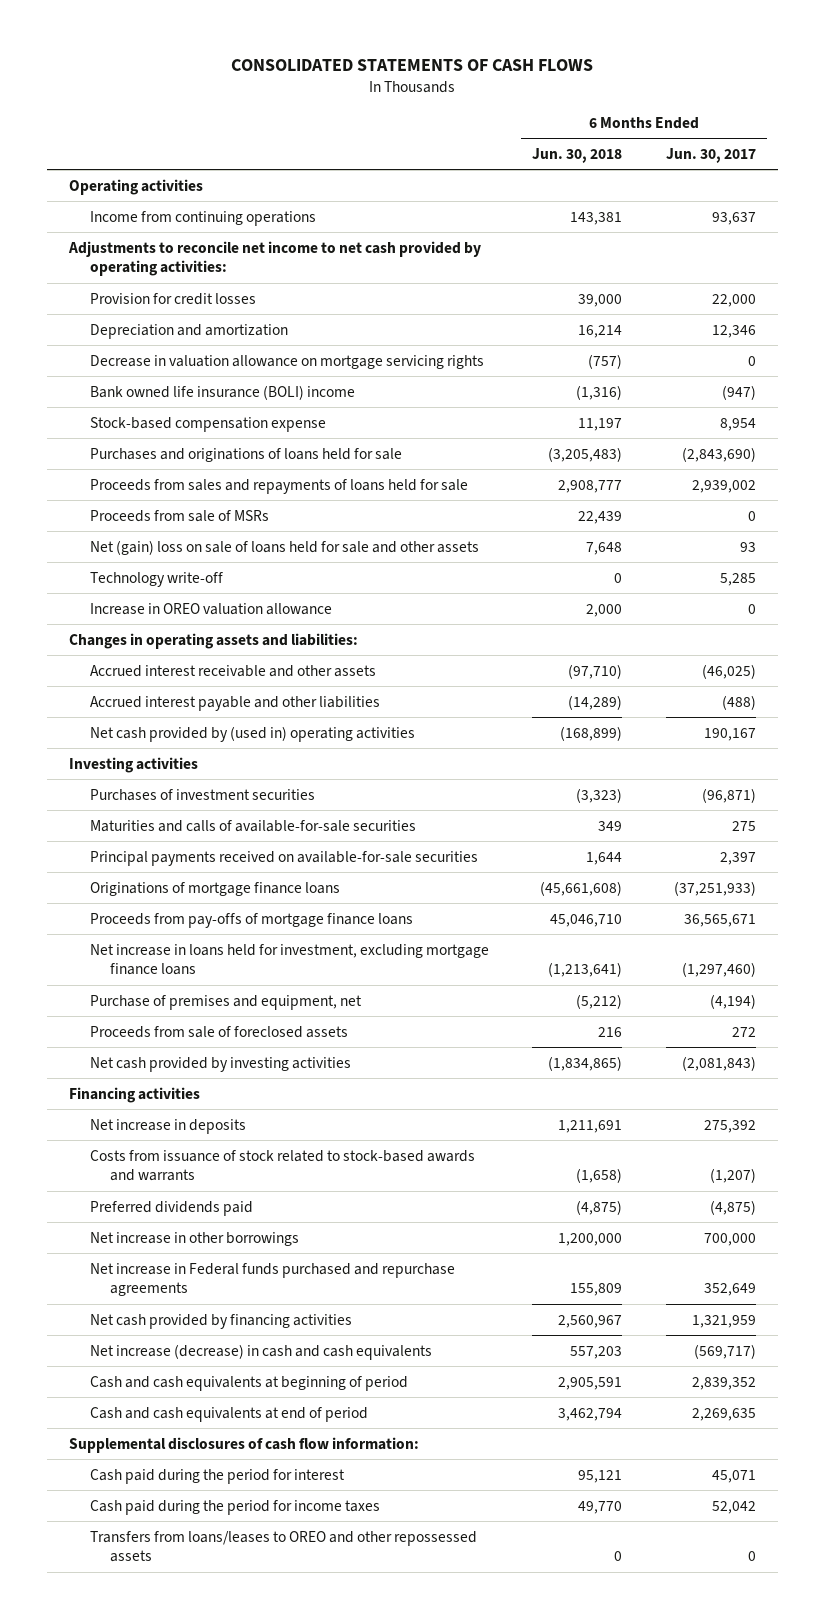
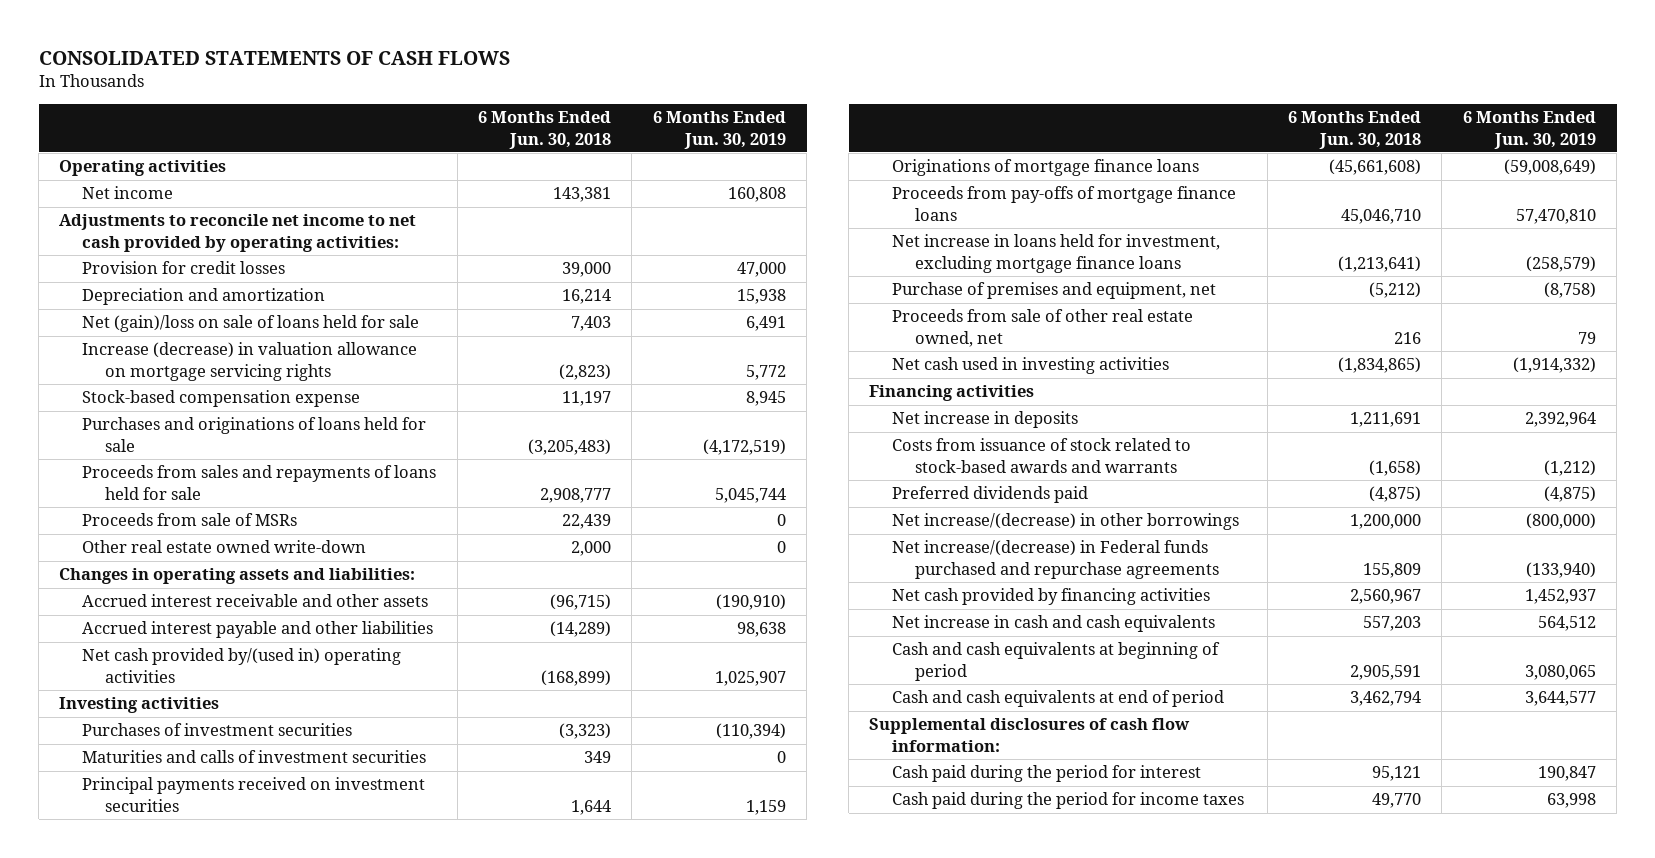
[666,147,757,163] Jun. 30, 2017 -> none
none -> [652,111,786,149] 6 Months Ended Jun. 30, 2019
[89,210,316,226] Income from continuing operations -> [82,186,174,200] Net income
[89,384,355,400] Bank owned life insurance (BOLI) income -> none
none -> [82,315,420,333] Net (gain)/loss on sale of loans held for sale
[89,354,484,369] Decrease in valuation allowance on mortgage servicing rights -> [82,342,418,381] Increase (decrease) in valuation allowance on mortgage servicing rights
[588,353,623,369] (757) -> [559,363,612,380] (2,823)
[89,539,479,555] Net (gain) loss on sale of loans held for sale and other assets -> none
[89,571,223,587] Technology write-off -> none
[89,602,332,615] Increase in OREO valuation allowance -> none
none -> [82,540,367,554] Other real estate owned write-down
[568,663,623,679] (97,710) -> [550,594,612,611] (96,715)
[89,725,415,742] Net cash provided by (used in) operating activities -> [82,648,402,683] Net cash provided by/(used in) operating activities
[89,819,416,832] Maturities and calls of available-for-sale securities -> [82,750,427,764] Maturities and calls of investment securities
[89,850,478,866] Principal payments received on available-for-sale securities -> [82,777,426,812] Principal payments received on investment securities
[89,1025,348,1038] Proceeds from sale of foreclosed assets -> [892,309,1194,347] Proceeds from sale of other real estate owned, net
[89,1056,351,1072] Net cash provided by investing activities -> [892,357,1170,375] Net cash used in investing activities
[89,1231,299,1246] Net increase in other borrowings -> [892,513,1240,531] Net increase/(decrease) in other borrowings
[89,1262,455,1297] Net increase in Federal funds purchased and repurchase agreements -> [892,540,1220,579] Net increase/(decrease) in Federal funds purchased and repurchase agreements
[89,1343,432,1360] Net increase (decrease) in cash and cash equivalents -> [892,615,1216,633] Net increase in cash and cash equivalents
[89,1530,477,1563] Transfers from loans/leases to OREO and other repossessed assets -> none

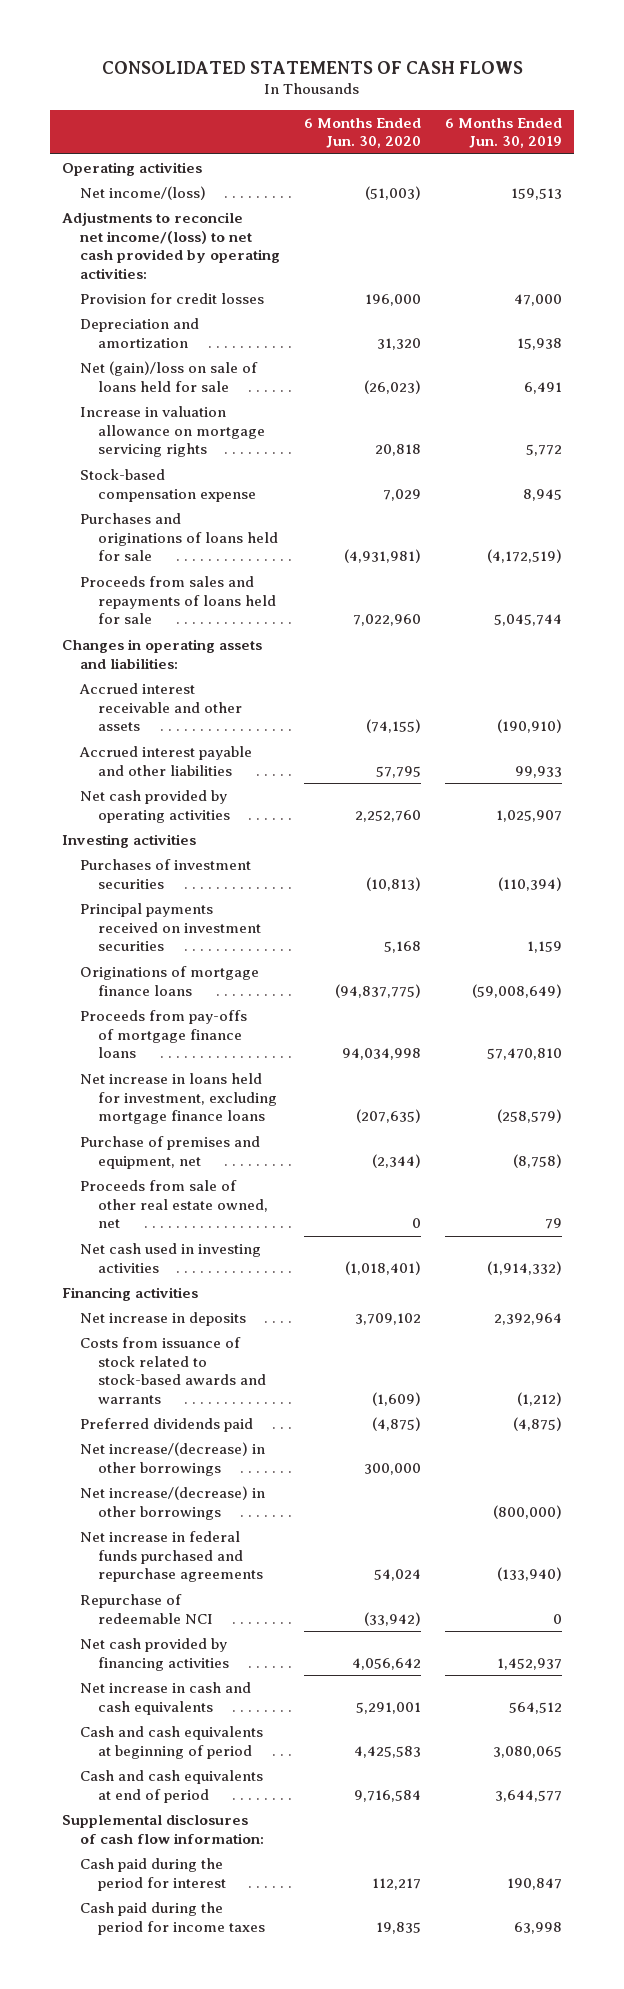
[478,111,612,149] 6 Months Ended Jun. 30, 2018 -> none
none -> [304,117,422,149] 6 Months Ended Jun. 30, 2020
[82,186,174,200] Net income -> [80,185,207,200] Net income/(loss)
[727,187,786,203] 160,808 -> [511,187,563,200] 159,513
[59,214,417,252] Adjustments to reconcile net income to net cash provided by operating activities: -> [62,211,281,279] Adjustments to reconcile net income/(loss) to net cash provided by operating activities:
[82,342,418,381] Increase (decrease) in valuation allowance on mortgage servicing rights -> [80,405,266,458] Increase in valuation allowance on mortgage servicing rights
[82,513,298,527] Proceeds from sale of MSRs -> none
[82,540,367,554] Other real estate owned write-down -> none
[736,622,786,638] 98,638 -> [515,765,563,778] 99,933
[82,648,402,683] Net cash provided by/(used in) operating activities -> [80,789,231,823] Net cash provided by operating activities
[82,750,427,764] Maturities and calls of investment securities -> none
none -> [80,1441,266,1476] Net increase/(decrease) in other borrowings
[892,540,1220,579] Net increase/(decrease) in Federal funds purchased and repurchase agreements -> [80,1530,264,1583] Net increase in federal funds purchased and repurchase agreements
none -> [80,1593,214,1624] Repurchase of redeemable NCI

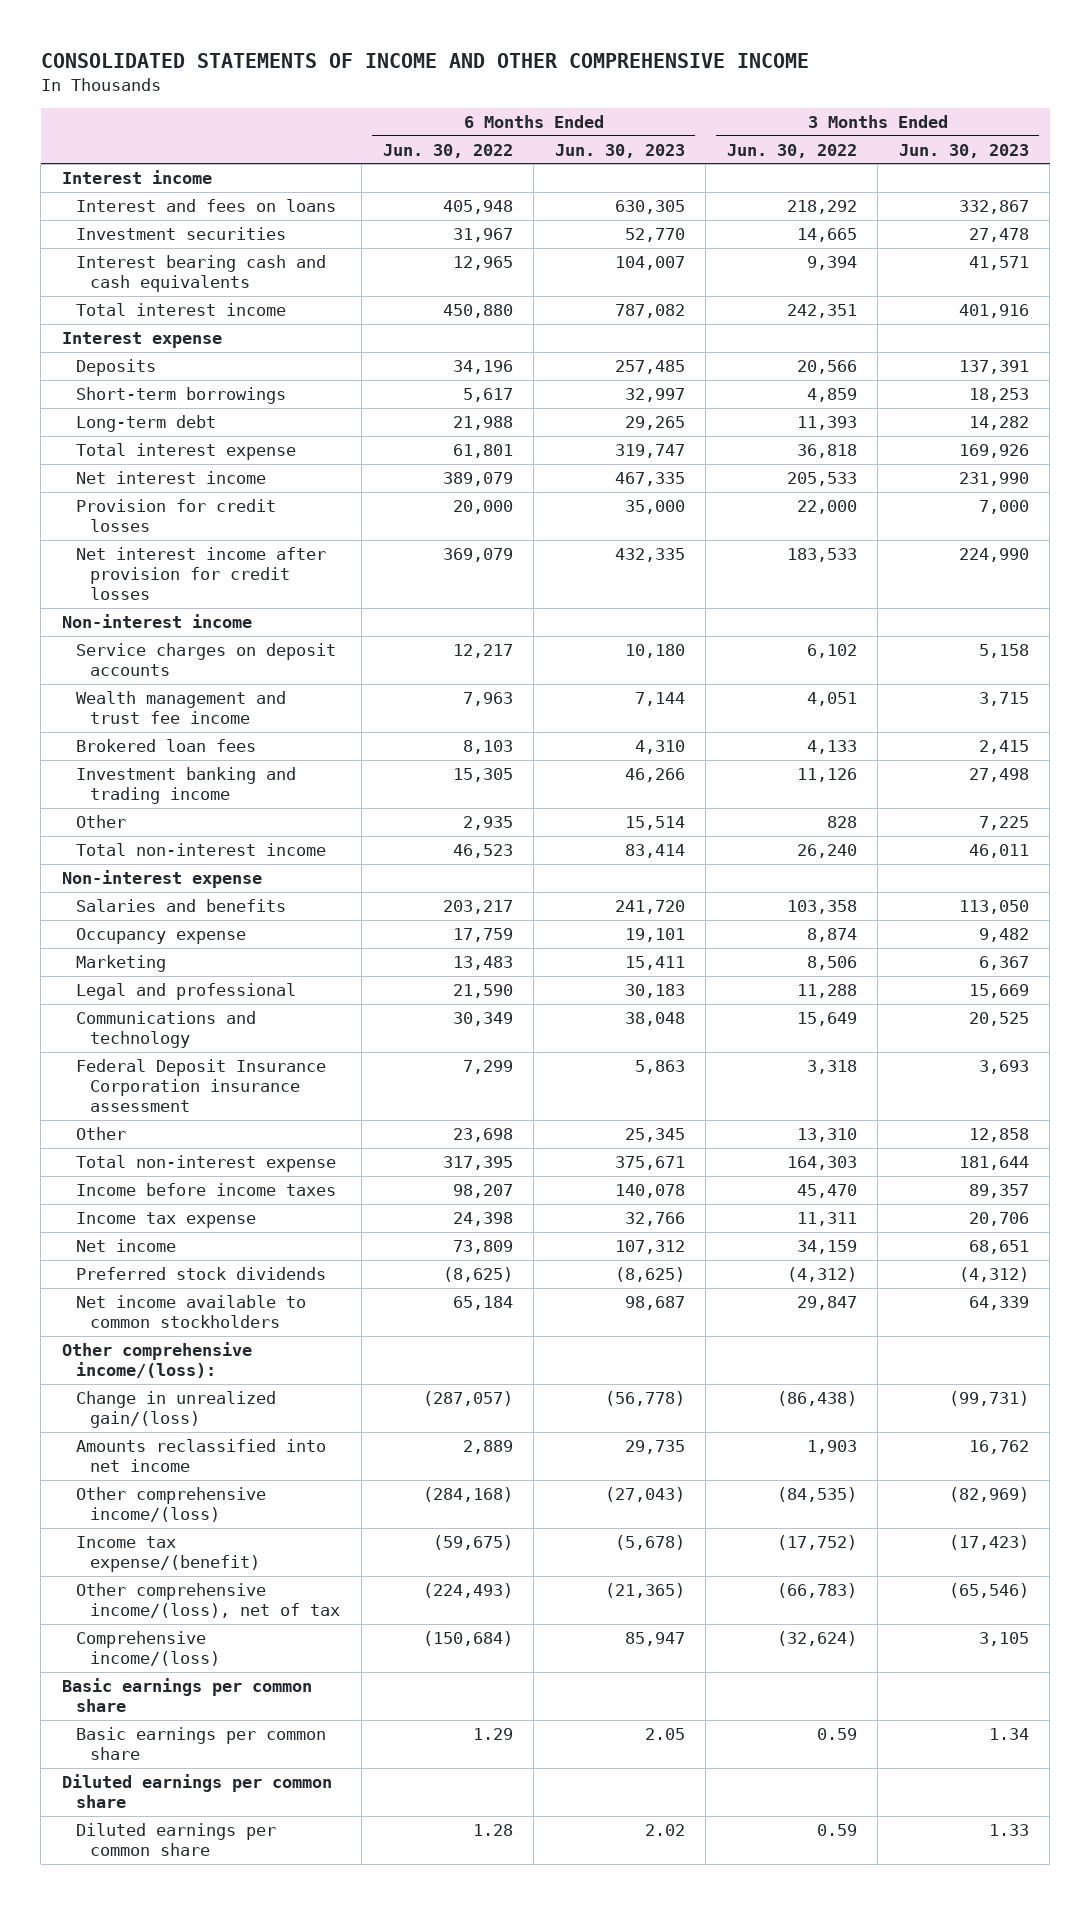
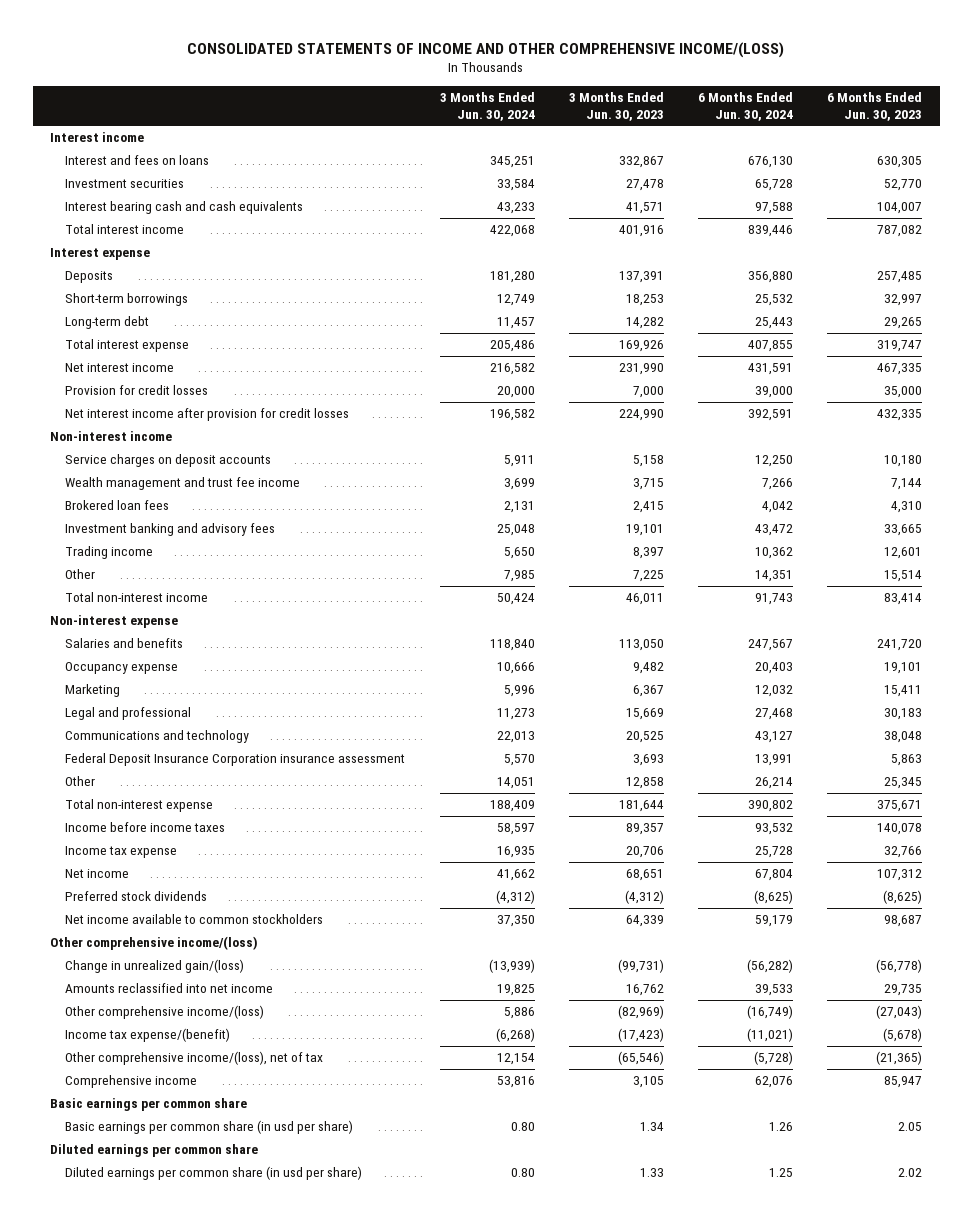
[40,52,809,68] CONSOLIDATED STATEMENTS OF INCOME AND OTHER COMPREHENSIVE INCOME -> [187,41,785,58] CONSOLIDATED STATEMENTS OF INCOME AND OTHER COMPREHENSIVE INCOME/(LOSS)
[382,143,513,158] Jun. 30, 2022 -> none
[726,143,857,158] Jun. 30, 2022 -> none
none -> [439,92,535,121] 3 Months Ended Jun. 30, 2024
none -> [698,92,794,121] 6 Months Ended Jun. 30, 2024
[76,767,297,805] Investment banking and trading income -> none
none -> [65,523,276,537] Investment banking and advisory fees
none -> [65,546,154,560] Trading income
[62,1342,253,1379] Other comprehensive income/(loss): -> [49,936,258,951] Other comprehensive income/(loss)
[76,1631,221,1667] Comprehensive income/(loss) -> [65,1075,198,1089] Comprehensive income
[76,1727,327,1761] Basic earnings per common share -> [65,1120,354,1135] Basic earnings per common share (in usd per share)
[76,1823,277,1857] Diluted earnings per common share -> [65,1166,363,1181] Diluted earnings per common share (in usd per share)

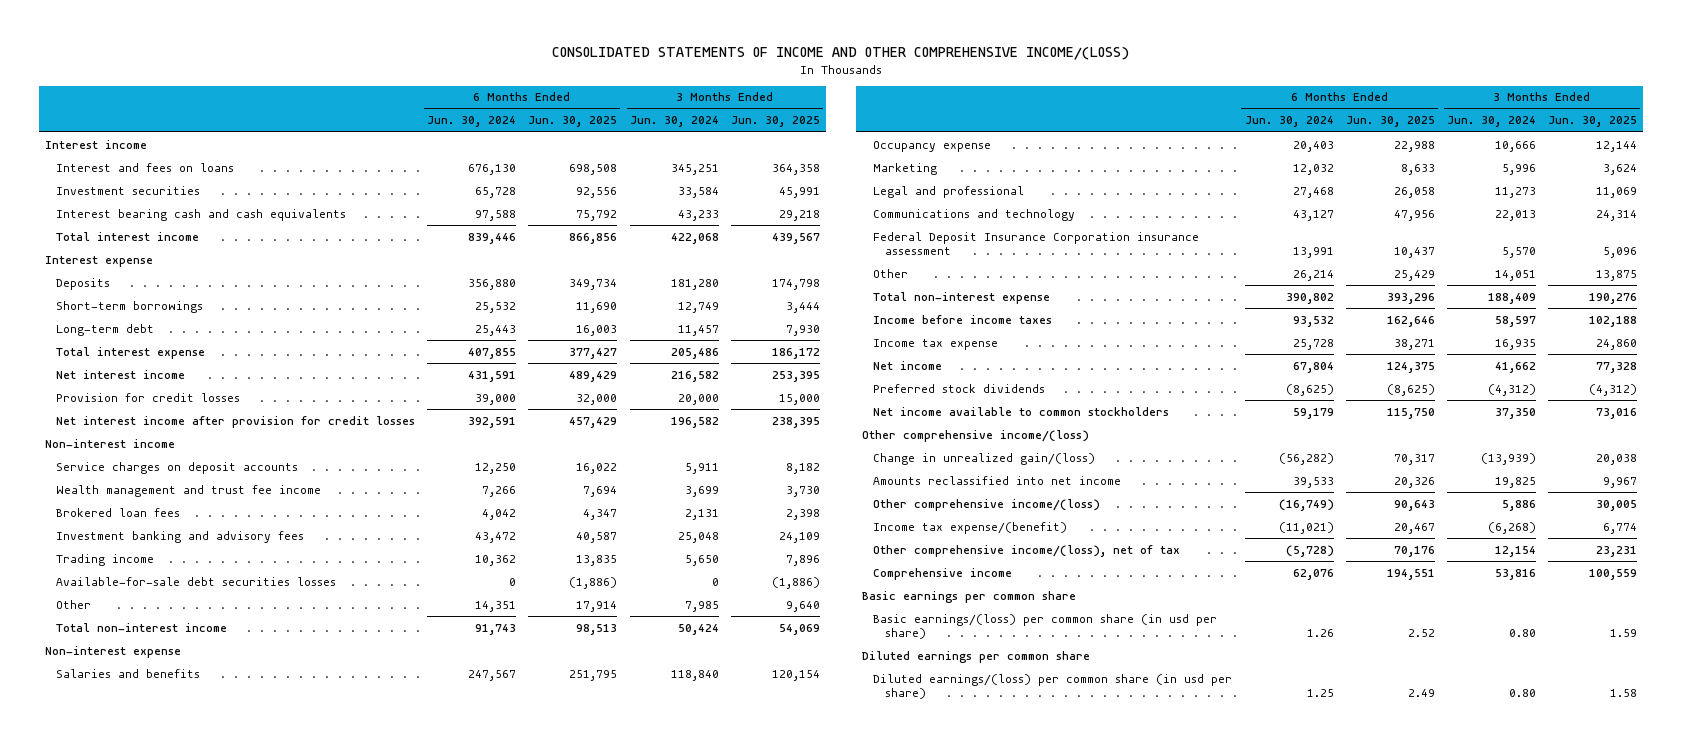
[568,92,664,121] 3 Months Ended Jun. 30, 2023 -> none
[827,92,923,121] 6 Months Ended Jun. 30, 2023 -> none
none -> [528,116,618,128] Jun. 30, 2025
none -> [730,116,820,128] Jun. 30, 2025
none -> [56,576,337,586] Available-for-sale debt securities losses
[65,1120,354,1135] Basic earnings per common share (in usd per share) -> [873,613,1218,639] Basic earnings/(loss) per common share (in usd per share)
[65,1166,363,1181] Diluted earnings per common share (in usd per share) -> [873,673,1233,699] Diluted earnings/(loss) per common share (in usd per share)

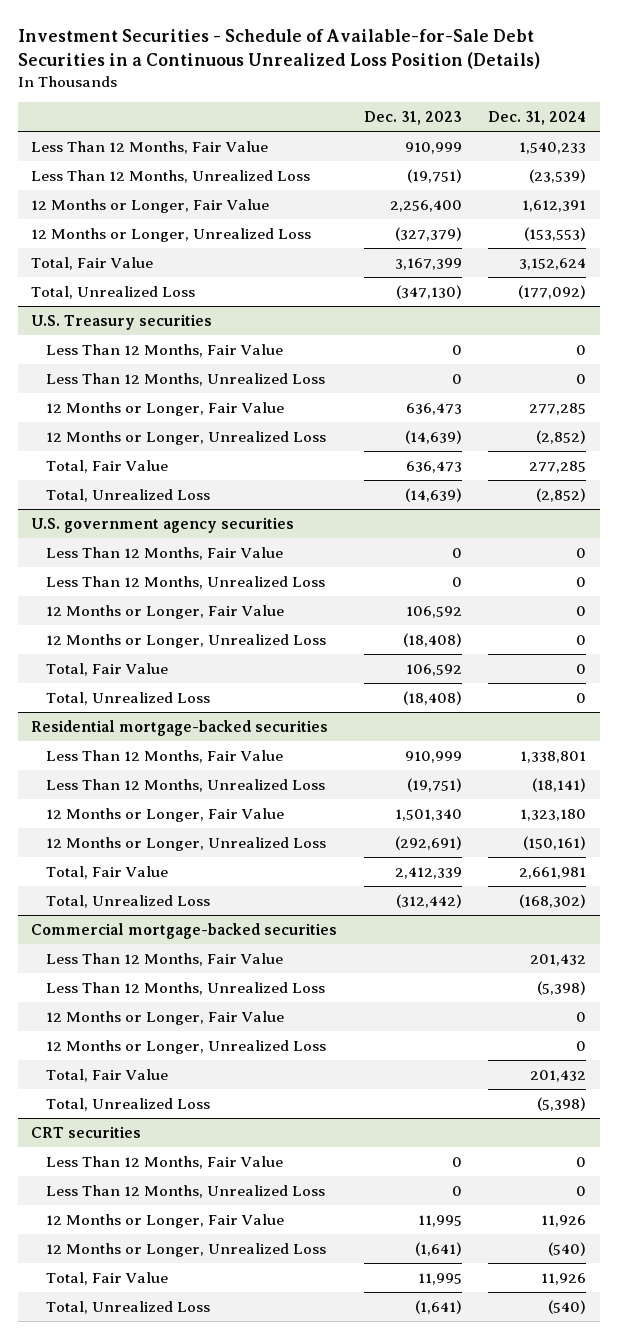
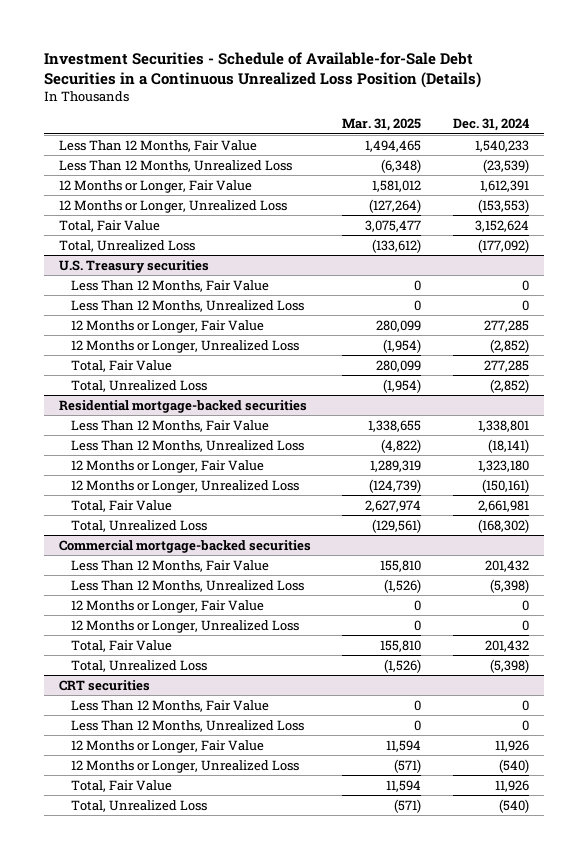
[363,110,462,125] Dec. 31, 2023 -> none
none -> [342,118,422,132] Mar. 31, 2025
[31,516,295,533] U.S. government agency securities -> none
[46,546,284,560] Less Than 12 Months, Fair Value -> none
[46,575,326,589] Less Than 12 Months, Unrealized Loss -> none
[46,604,285,619] 12 Months or Longer, Fair Value -> none
[46,633,327,648] 12 Months or Longer, Unrealized Loss -> none
[46,662,169,676] Total, Fair Value -> none
[46,691,211,705] Total, Unrealized Loss -> none

